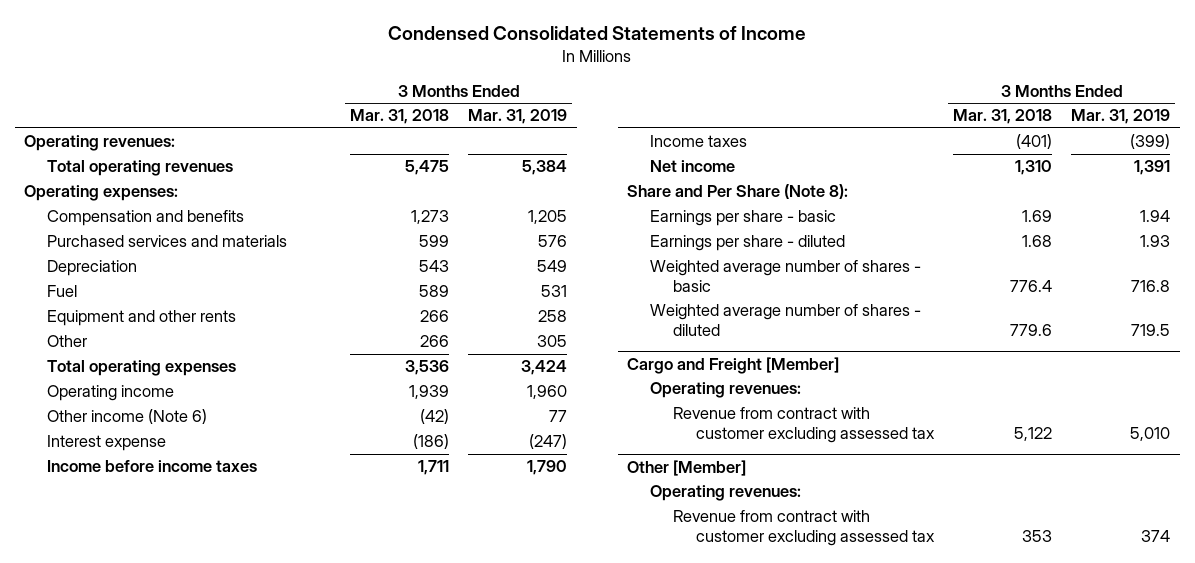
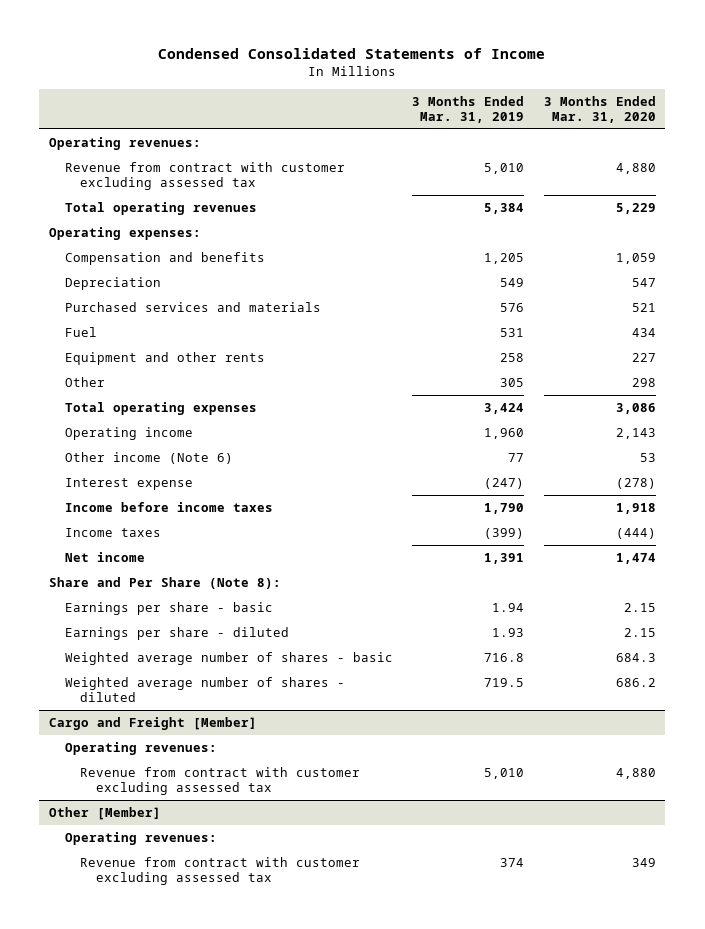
[349,109,449,125] Mar. 31, 2018 -> none
none -> [543,95,656,123] 3 Months Ended Mar. 31, 2020
none -> [64,162,345,191] Revenue from contract with customer excluding assessed tax
[47,235,288,248] Purchased services and materials -> [64,302,321,313] Purchased services and materials

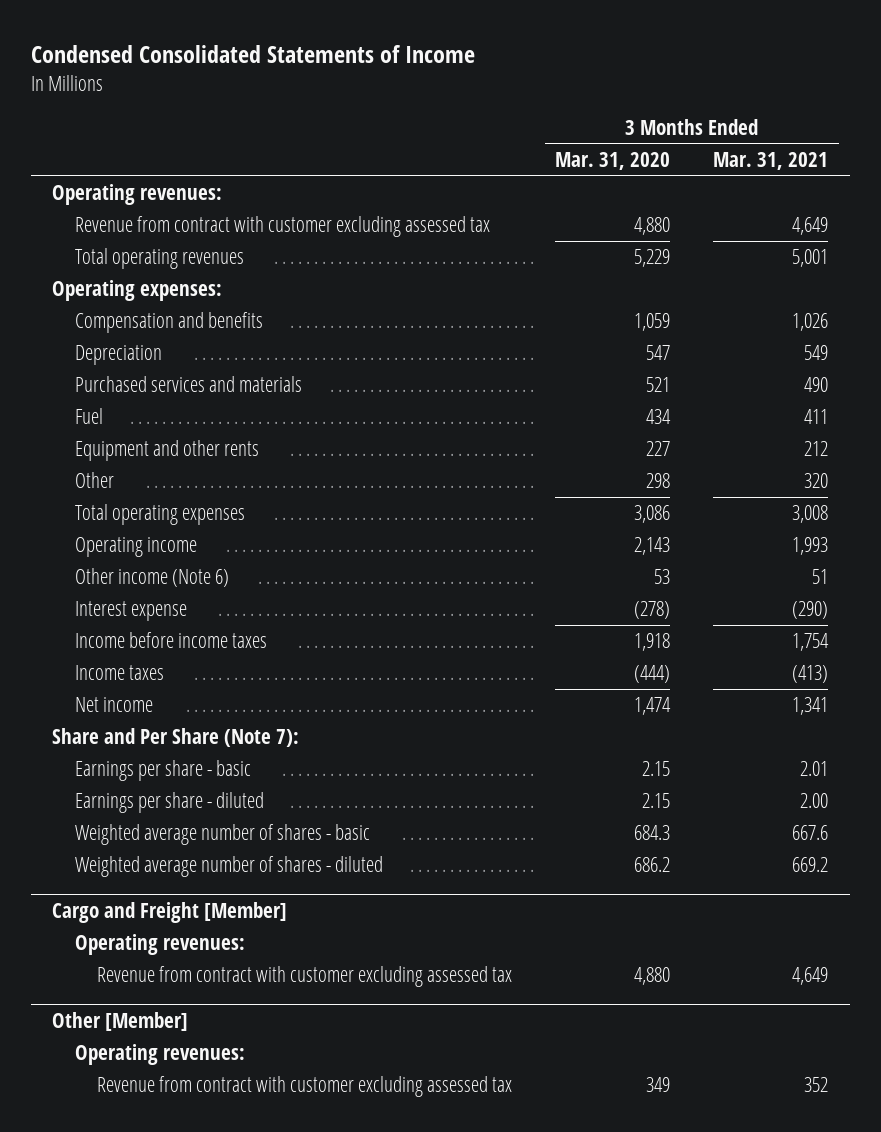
[412,95,525,123] 3 Months Ended Mar. 31, 2019 -> none
none -> [713,151,829,170] Mar. 31, 2021
[49,577,282,590] Share and Per Share (Note 8): -> [52,728,300,748] Share and Per Share (Note 7):

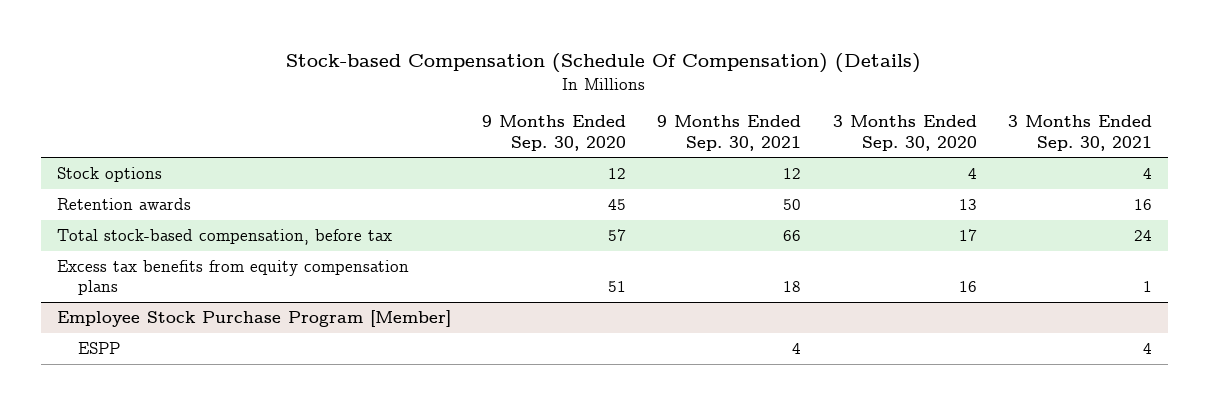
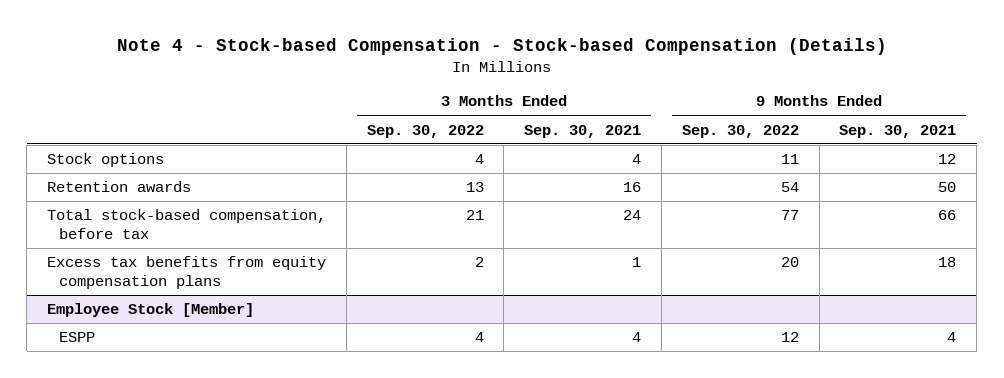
[286,53,922,74] Stock-based Compensation (Schedule Of Compensation) (Details) -> [116,37,887,55] Note 4 - Stock-based Compensation - Stock-based Compensation (Details)
[481,115,626,151] 9 Months Ended Sep. 30, 2020 -> none
[832,115,977,151] 3 Months Ended Sep. 30, 2020 -> none
none -> [366,124,484,138] Sep. 30, 2022
none -> [681,124,799,138] Sep. 30, 2022
[56,310,451,328] Employee Stock Purchase Program [Member] -> [47,303,255,318] Employee Stock [Member]

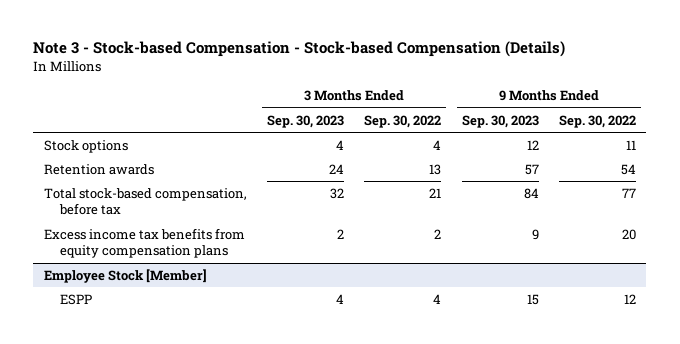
[116,37,887,55] Note 4 - Stock-based Compensation - Stock-based Compensation (Details) -> [33,41,566,58] Note 3 - Stock-based Compensation - Stock-based Compensation (Details)
[524,124,642,138] Sep. 30, 2021 -> none
[839,124,957,138] Sep. 30, 2021 -> none
none -> [266,114,344,128] Sep. 30, 2023
none -> [461,114,539,128] Sep. 30, 2023
[47,256,327,290] Excess tax benefits from equity compensation plans -> [43,227,245,259] Excess income tax benefits from equity compensation plans

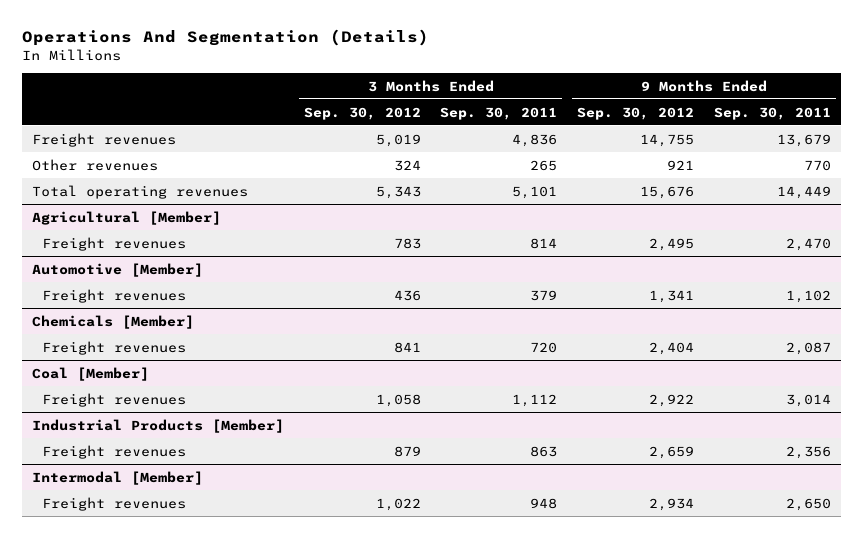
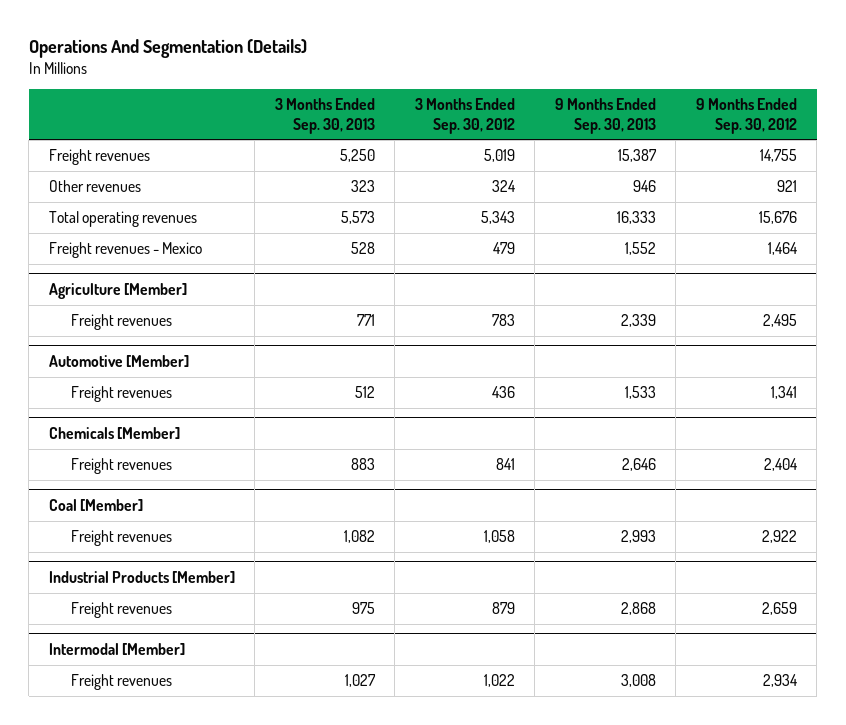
[440,106,558,120] Sep. 30, 2011 -> none
[714,106,832,120] Sep. 30, 2011 -> none
none -> [274,98,375,134] 3 Months Ended Sep. 30, 2013
none -> [554,98,656,134] 9 Months Ended Sep. 30, 2013
[31,210,221,225] Agricultural [Member] -> none
none -> [48,242,202,259] Freight revenues - Mexico
none -> [48,282,187,299] Agriculture [Member]

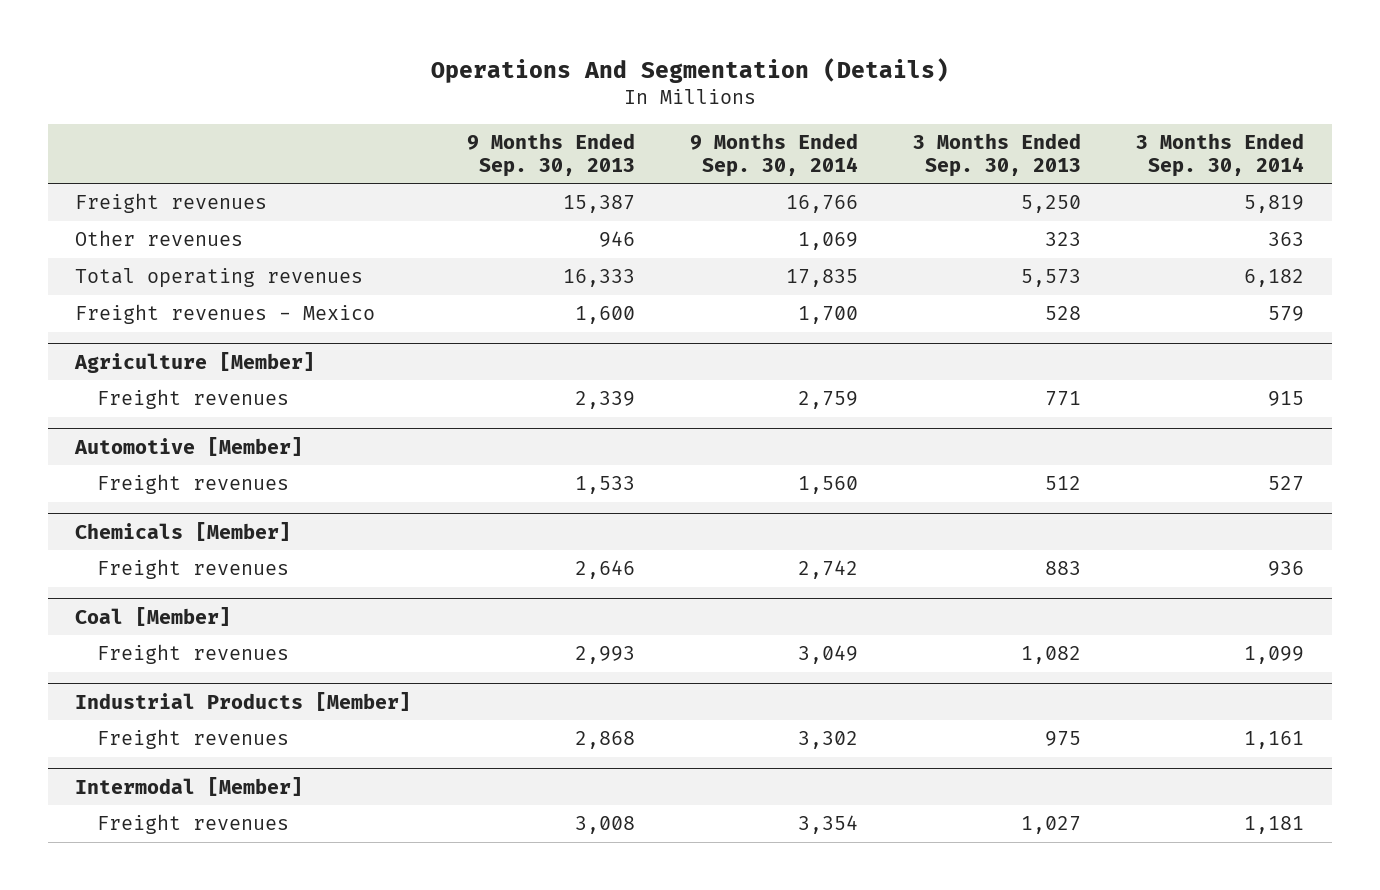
[414,98,515,134] 3 Months Ended Sep. 30, 2012 -> none
[695,98,797,134] 9 Months Ended Sep. 30, 2012 -> none
none -> [689,132,858,177] 9 Months Ended Sep. 30, 2014
none -> [1136,132,1305,177] 3 Months Ended Sep. 30, 2014
[624,242,656,256] 1,552 -> [574,306,635,325] 1,600

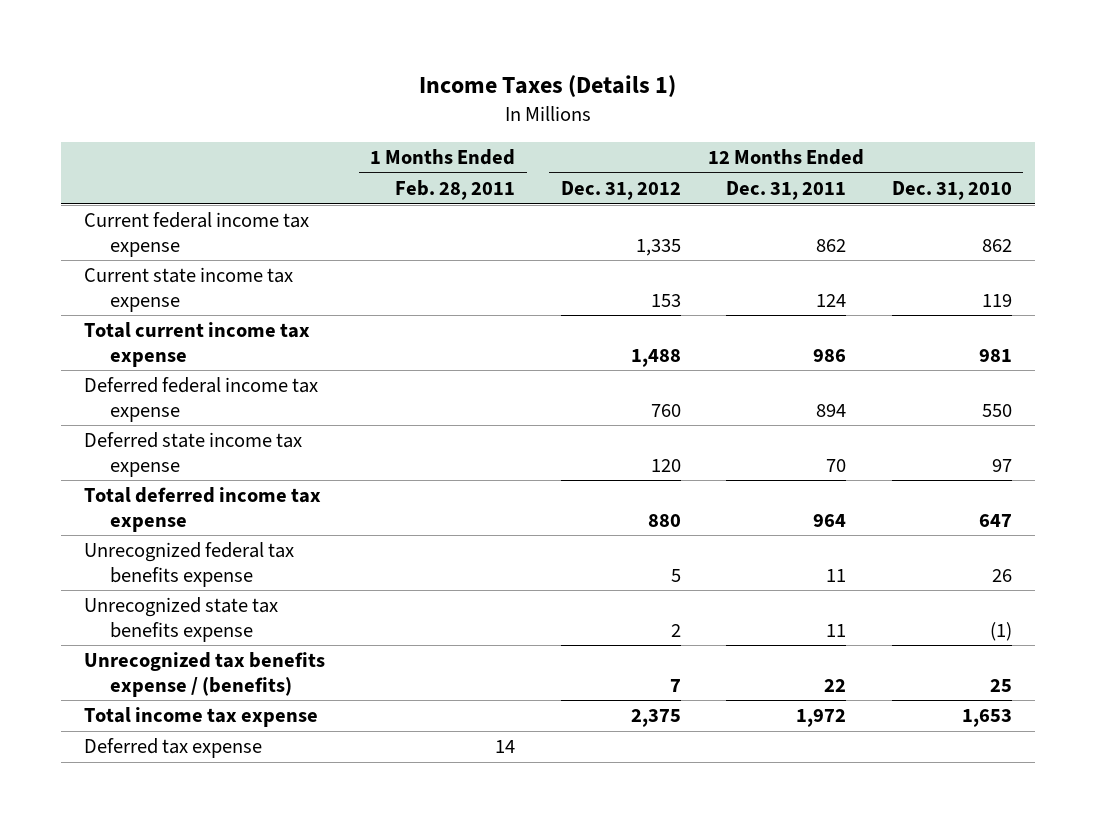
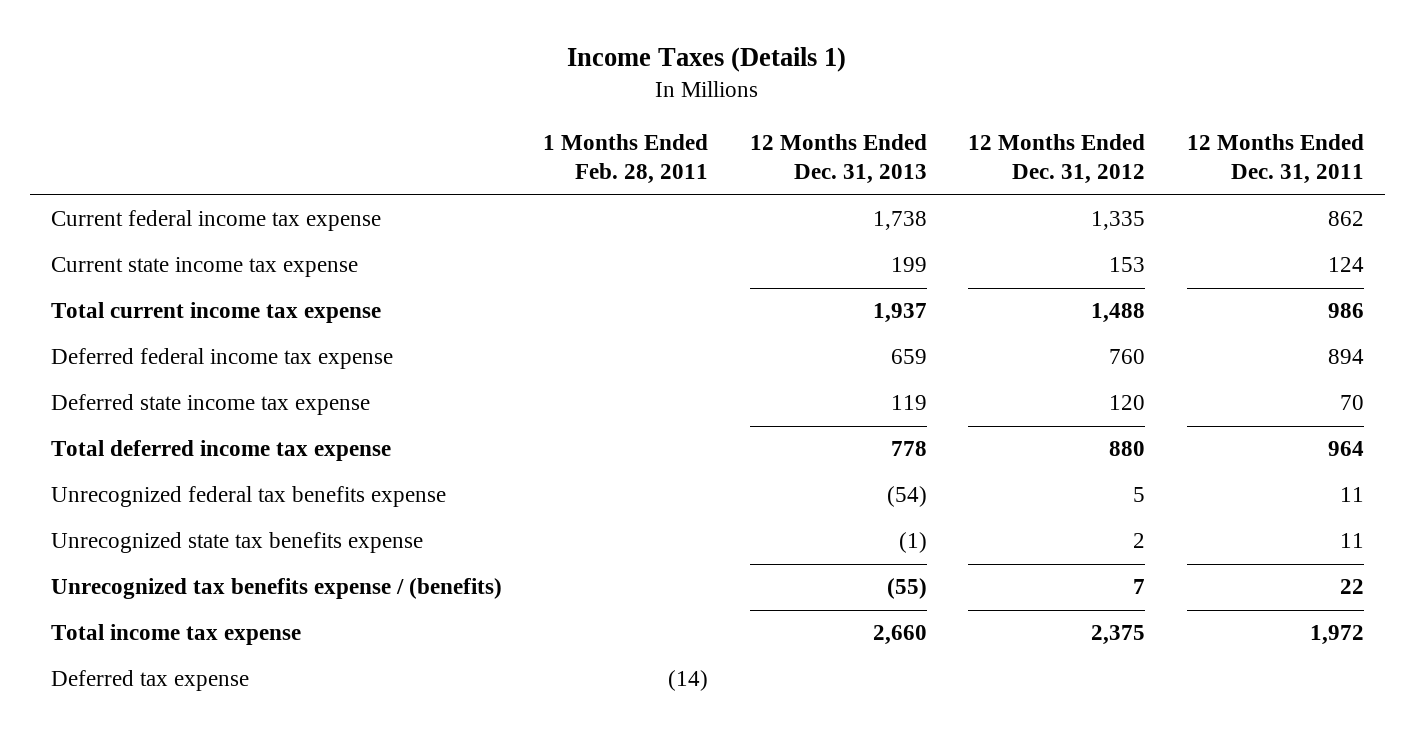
[891,180,1012,200] Dec. 31, 2010 -> none
none -> [749,133,927,185] 12 Months Ended Dec. 31, 2013
[495,740,516,754] 14 -> [668,670,709,692] (14)

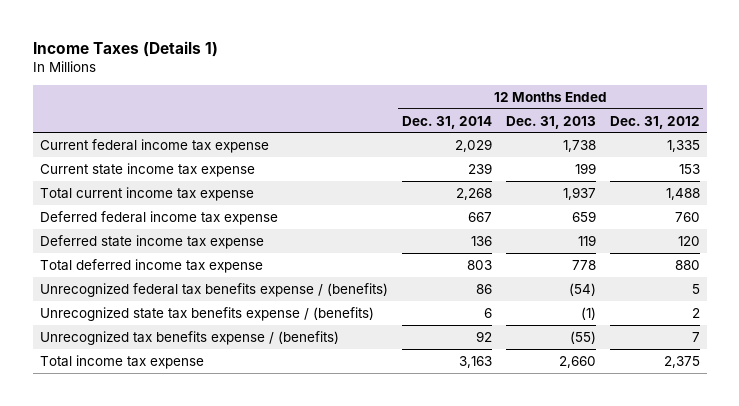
[543,133,709,185] 1 Months Ended Feb. 28, 2011 -> none
[1186,133,1364,185] 12 Months Ended Dec. 31, 2011 -> none
none -> [401,115,492,129] Dec. 31, 2014
[50,486,446,508] Unrecognized federal tax benefits expense -> [39,282,388,297] Unrecognized federal tax benefits expense / (benefits)
[50,532,423,554] Unrecognized state tax benefits expense -> [39,306,374,321] Unrecognized state tax benefits expense / (benefits)
[50,670,249,692] Deferred tax expense -> none

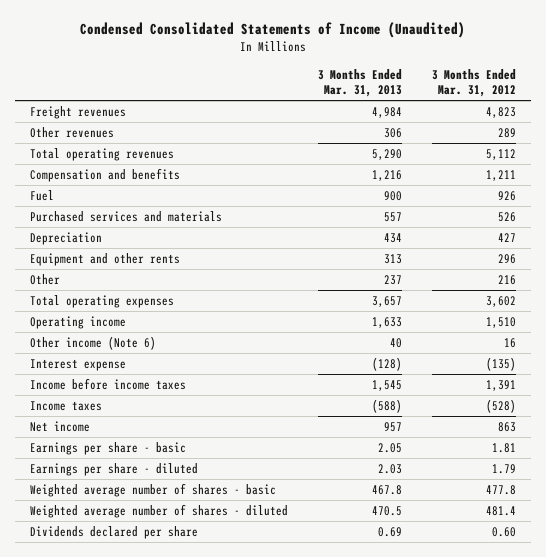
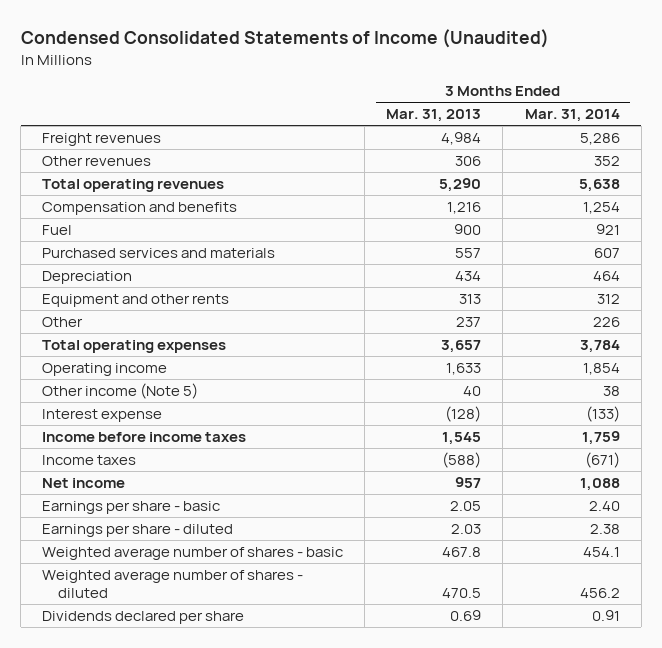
[431,68,516,98] 3 Months Ended Mar. 31, 2012 -> none
none -> [524,109,620,123] Mar. 31, 2014
[29,335,156,350] Other income (Note 6) -> [42,382,199,399] Other income (Note 5)

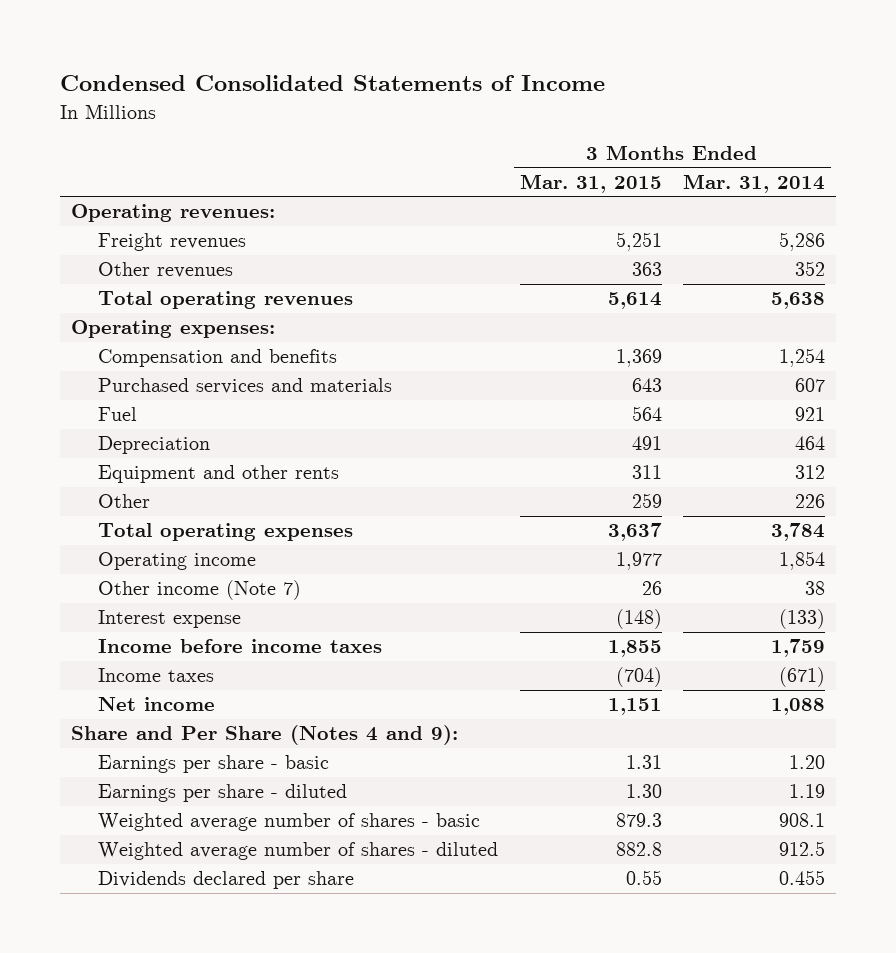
[20,29,549,49] Condensed Consolidated Statements of Income (Unaudited) -> [60,75,606,92] Condensed Consolidated Statements of Income
[386,109,482,123] Mar. 31, 2013 -> none
none -> [519,173,662,193] Mar. 31, 2015
none -> [70,204,275,223] Operating revenues:
none -> [70,320,275,339] Operating expenses:
[42,224,73,235] Fuel -> [97,407,137,422] Fuel
[42,382,199,399] Other income (Note 5) -> [97,580,301,601] Other income (Note 7)
none -> [70,725,458,746] Share and Per Share (Notes 4 and 9):
[588,500,620,511] 2.40 -> [789,755,826,770] 1.20
[589,523,620,534] 2.38 -> [789,784,826,799] 1.19
[582,546,620,557] 454.1 -> [779,813,826,828] 908.1
[579,588,620,599] 456.2 -> [779,841,826,857] 912.5
[591,609,620,621] 0.91 -> [779,870,826,886] 0.455

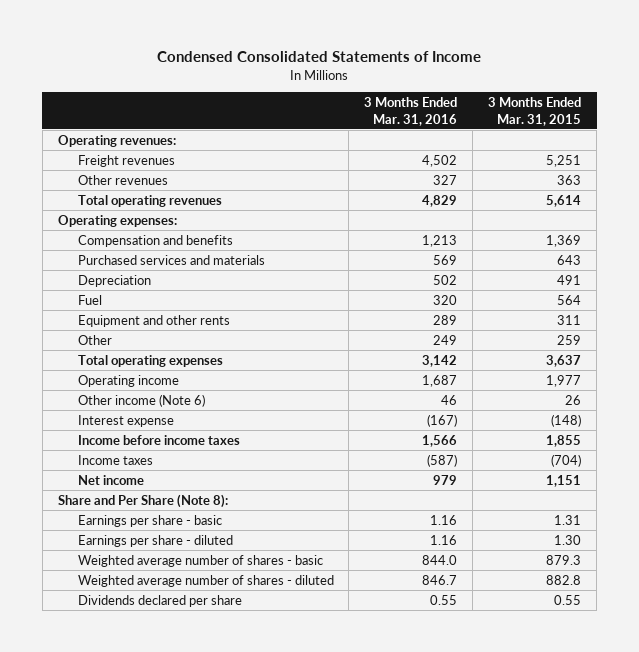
[683,173,826,193] Mar. 31, 2014 -> none
none -> [364,97,458,126] 3 Months Ended Mar. 31, 2016
[97,407,137,422] Fuel -> [77,294,102,305] Fuel
[97,580,301,601] Other income (Note 7) -> [77,393,205,407] Other income (Note 6)
[70,725,458,746] Share and Per Share (Notes 4 and 9): -> [57,493,228,508] Share and Per Share (Note 8):

